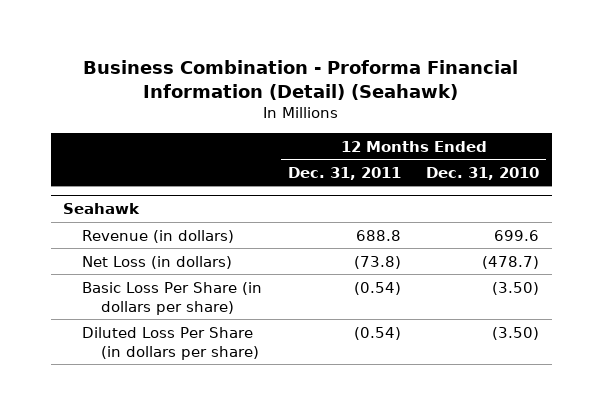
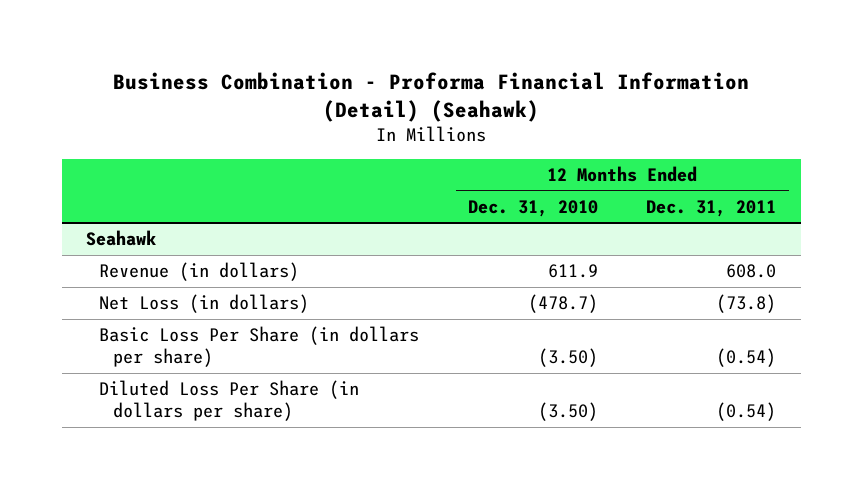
[355,229,401,241] 688.8 -> [726,264,777,279] 608.0
[494,229,540,241] 699.6 -> [547,264,598,279] 611.9

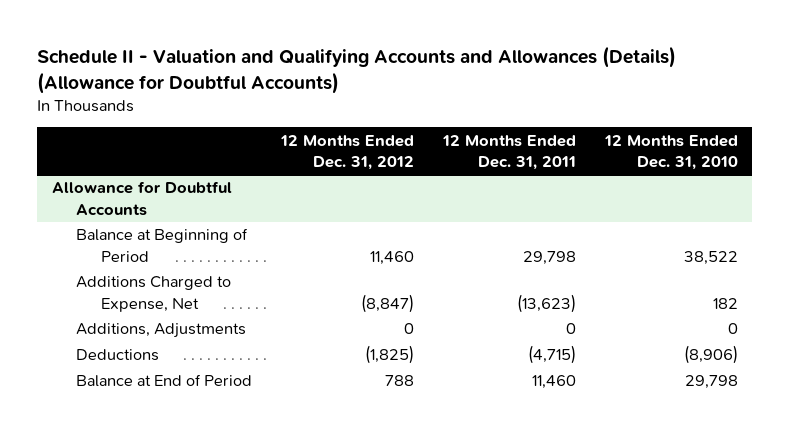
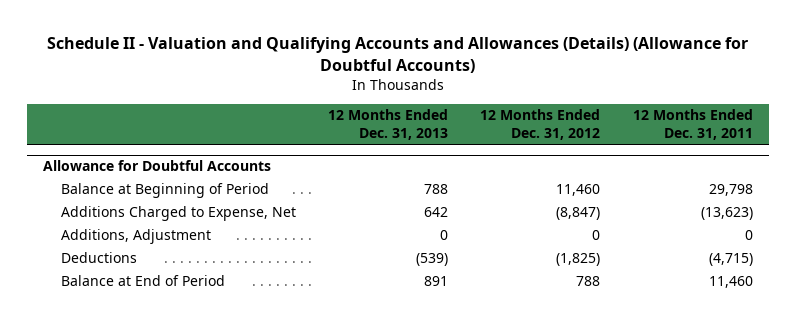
[603,134,738,171] 12 Months Ended Dec. 31, 2010 -> none
none -> [328,109,449,141] 12 Months Ended Dec. 31, 2013
[76,323,247,339] Additions, Adjustments -> [61,229,212,245] Additions, Adjustment

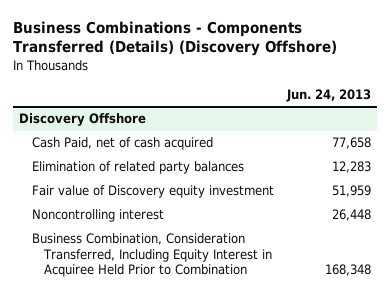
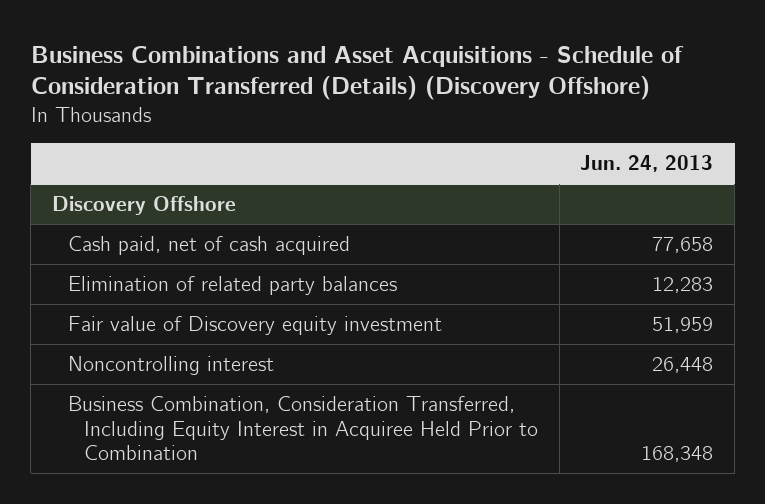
[12,20,337,57] Business Combinations - Components Transferred (Details) (Discovery Offshore) -> [30,45,684,101] Business Combinations and Asset Acquisitions - Schedule of Consideration Transferred (Details) (Discovery Offshore)
[31,137,213,151] Cash Paid, net of cash acquired -> [67,236,350,256] Cash paid, net of cash acquired

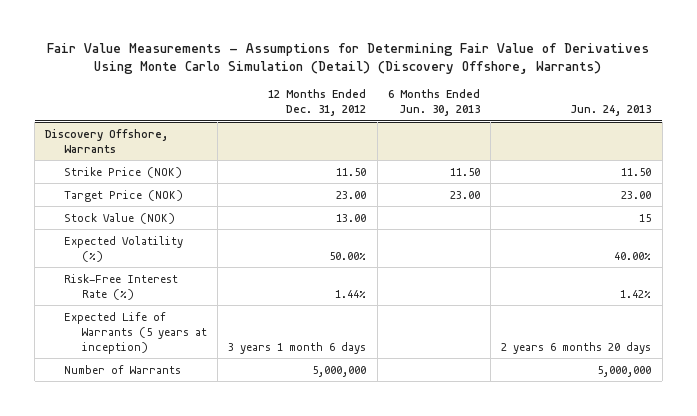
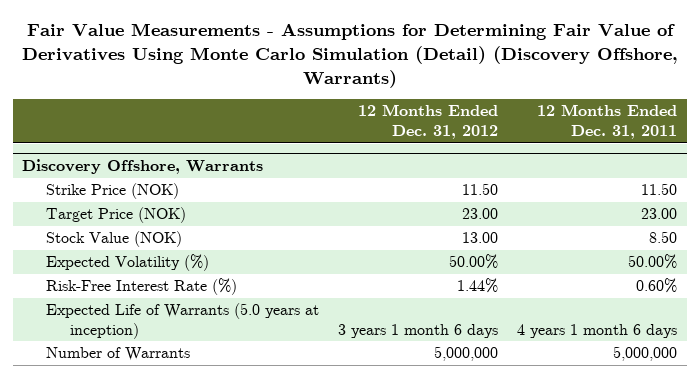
[387,89,480,117] 6 Months Ended Jun. 30, 2013 -> none
[570,105,652,117] Jun. 24, 2013 -> none
none -> [537,104,678,139] 12 Months Ended Dec. 31, 2011
[63,311,207,354] Expected Life of Warrants (5 years at inception) -> [45,303,319,339] Expected Life of Warrants (5.0 years at inception)

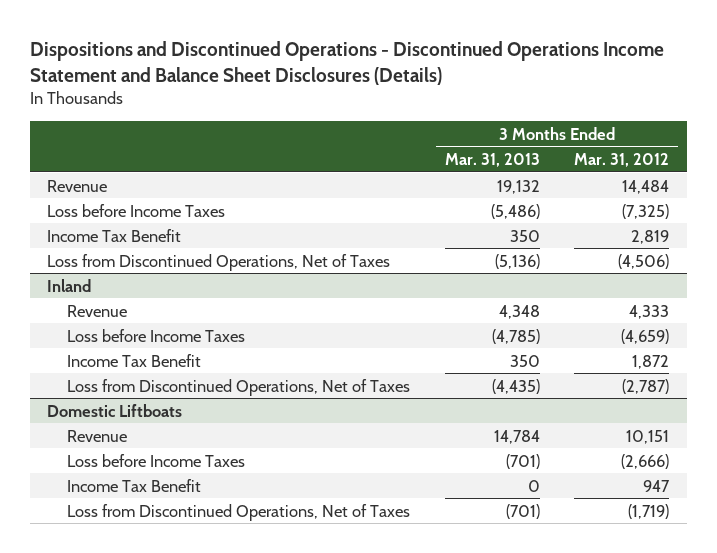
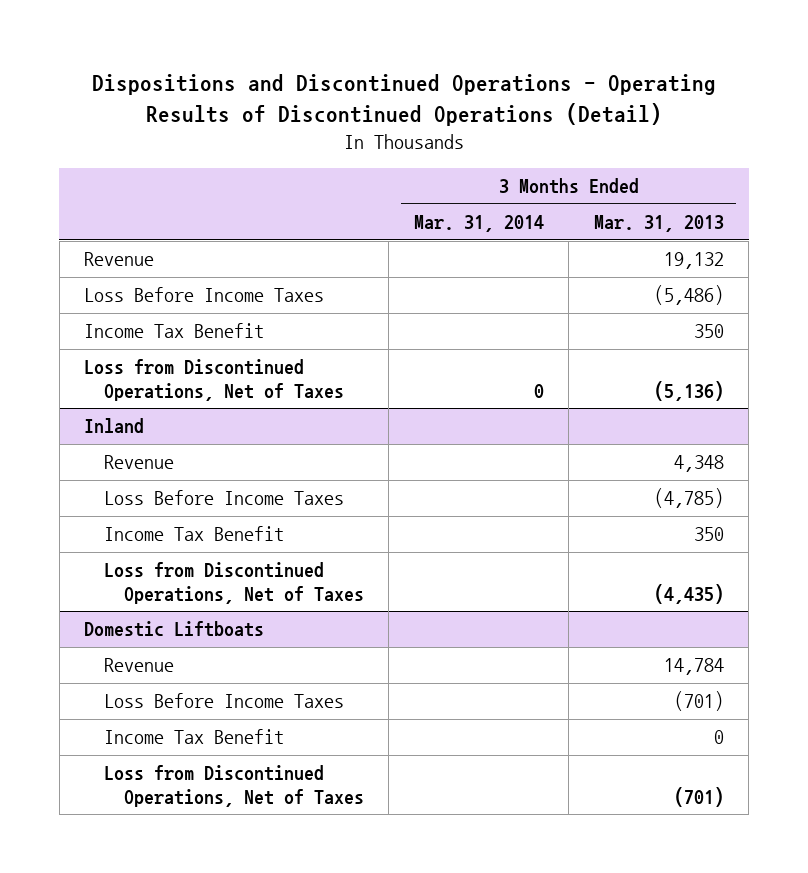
[30,40,665,85] Dispositions and Discontinued Operations - Discontinued Operations Income Statement and Balance Sheet Disclosures (Details) -> [91,73,716,126] Dispositions and Discontinued Operations - Operating Results of Discontinued Operations (Detail)
[574,153,670,168] Mar. 31, 2012 -> none
none -> [413,215,544,233] Mar. 31, 2014
[47,203,226,217] Loss before Income Taxes -> [84,287,325,303] Loss Before Income Taxes
[66,328,245,342] Loss before Income Taxes -> [103,490,344,506] Loss Before Income Taxes
[66,453,245,467] Loss before Income Taxes -> [103,693,344,709] Loss Before Income Taxes

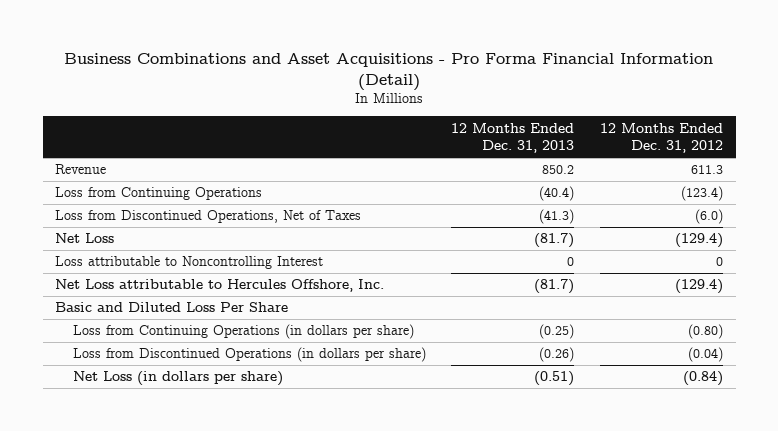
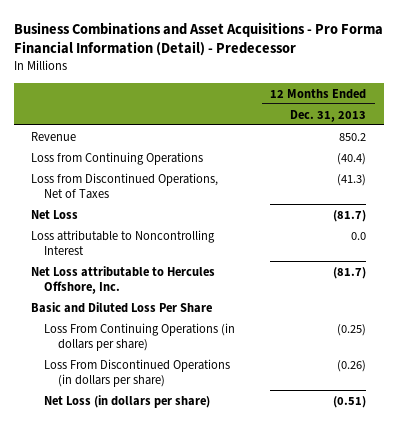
[64,52,714,91] Business Combinations and Asset Acquisitions - Pro Forma Financial Information (Detail) -> [13,21,383,57] Business Combinations and Asset Acquisitions - Pro Forma Financial Information (Detail) - Predecessor
[599,122,723,154] 12 Months Ended Dec. 31, 2012 -> none
[567,257,575,267] 0 -> [351,231,367,240] 0.0
[72,324,414,340] Loss from Continuing Operations (in dollars per share) -> [44,322,236,351] Loss From Continuing Operations (in dollars per share)
[72,347,426,363] Loss from Discontinued Operations (in dollars per share) -> [44,358,231,387] Loss From Discontinued Operations (in dollars per share)

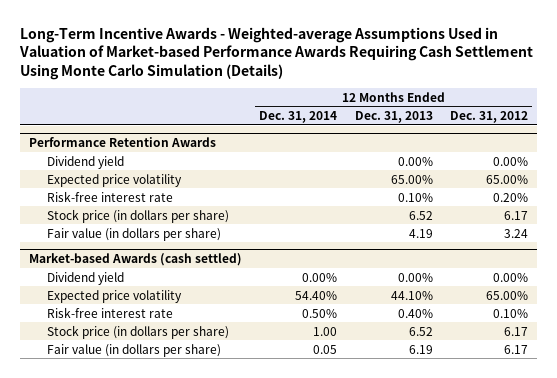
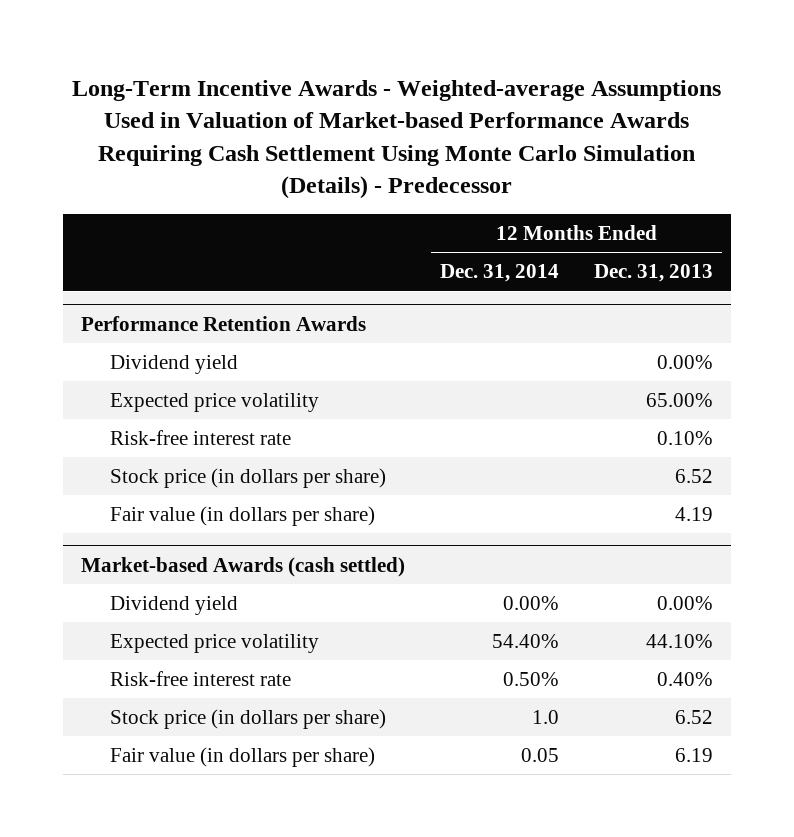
[19,26,534,81] Long-Term Incentive Awards - Weighted-average Assumptions Used in Valuation of Market-based Performance Awards Requiring Cash Settlement Using Monte Carlo Simulation (Details) -> [72,79,722,200] Long-Term Incentive Awards - Weighted-average Assumptions Used in Valuation of Market-based Performance Awards Requiring Cash Settlement Using Monte Carlo Simulation (Details) - Predecessor
[450,111,529,124] Dec. 31, 2012 -> none
[313,326,338,336] 1.00 -> [532,709,560,724] 1.0

